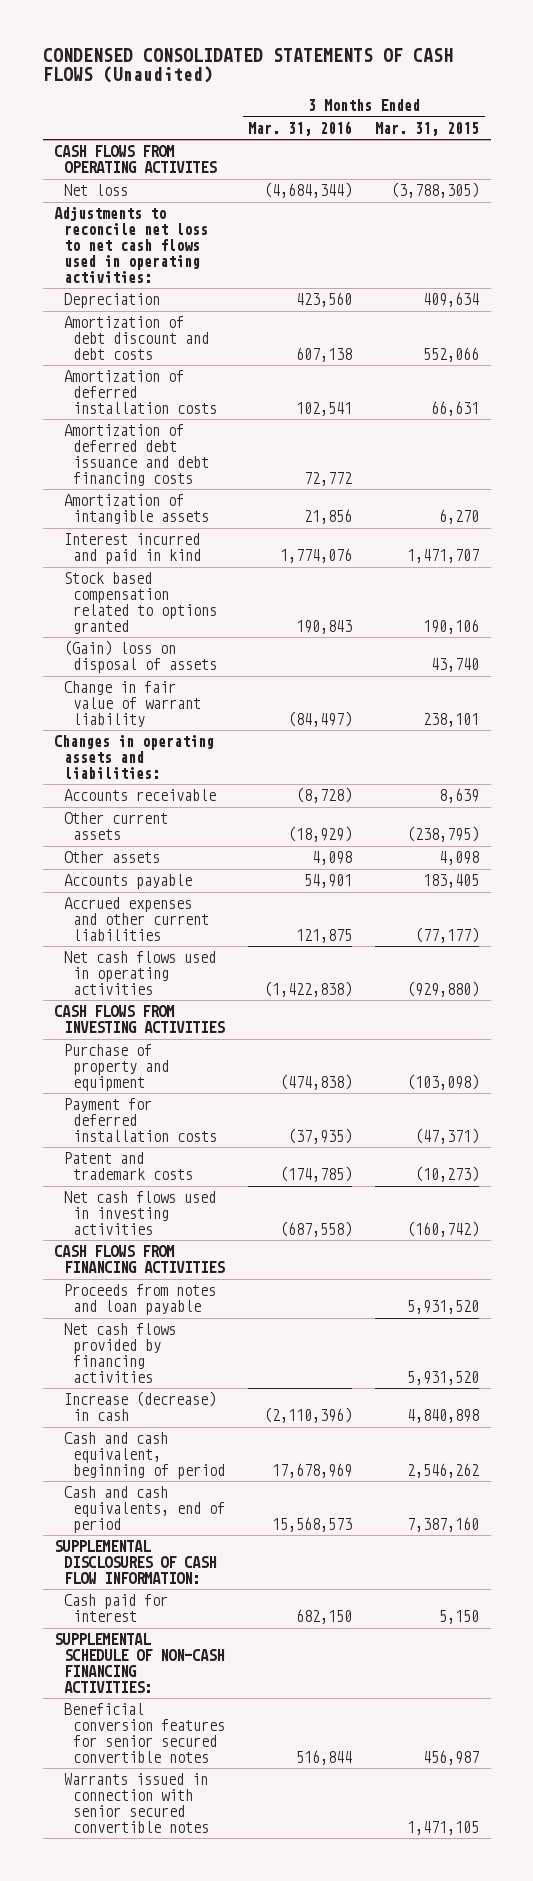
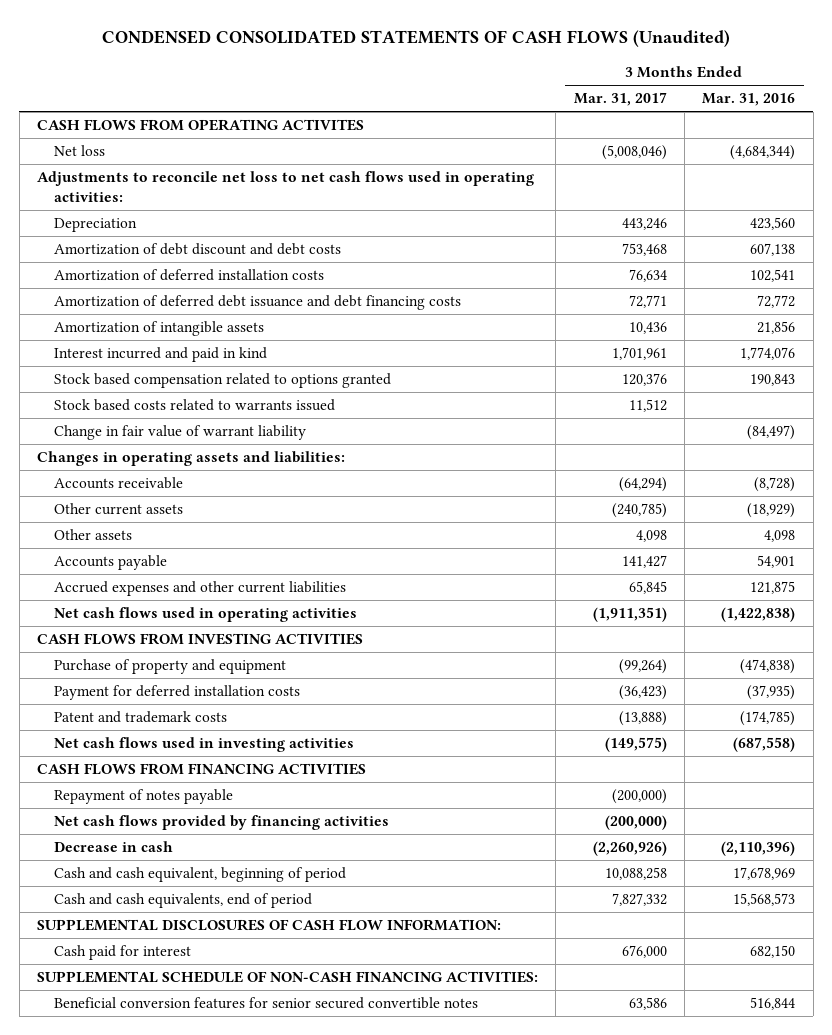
[375,121,480,136] Mar. 31, 2015 -> none
none -> [573,92,667,107] Mar. 31, 2017
[63,640,218,673] (Gain) loss on disposal of assets -> none
none -> [53,399,335,412] Stock based costs related to warrants issued
[63,1284,216,1315] Proceeds from notes and loan payable -> none
none -> [53,789,233,805] Repayment of notes payable
[63,1391,216,1421] Increase (decrease) in cash -> [53,841,173,853] Decrease in cash
[63,1773,210,1833] Warrants issued in connection with senior secured convertible notes -> none

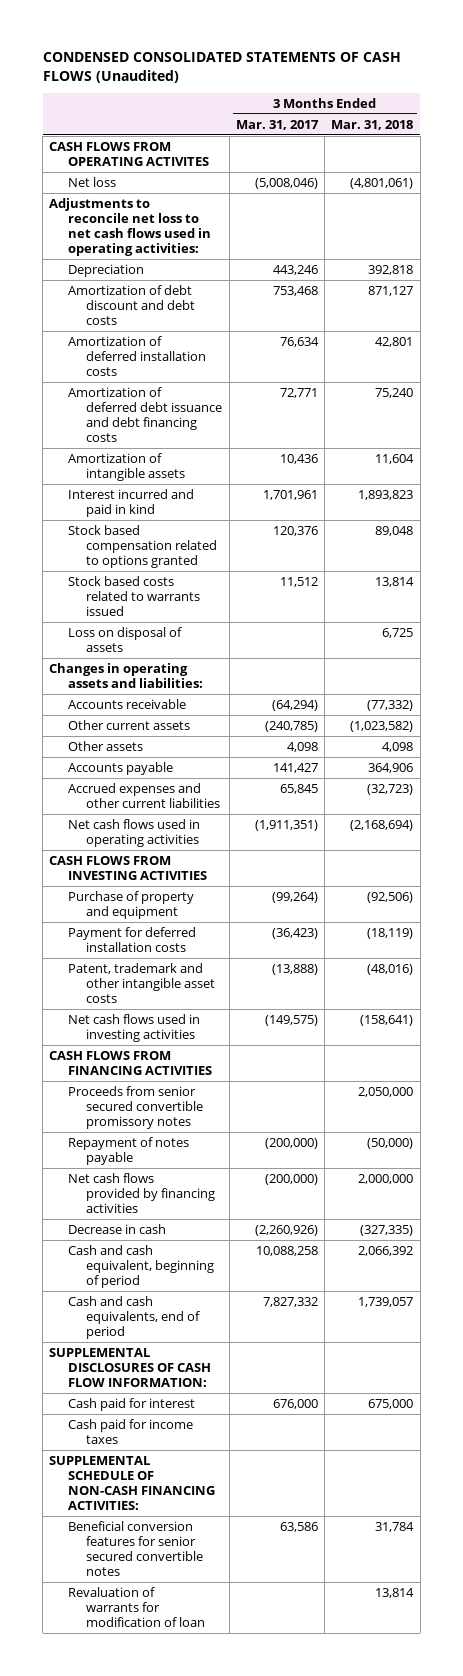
[702,93,796,107] Mar. 31, 2016 -> none
none -> [331,119,414,130] Mar. 31, 2018
[53,425,306,441] Change in fair value of warrant liability -> none
none -> [67,626,182,652] Loss on disposal of assets
[53,711,227,724] Patent and trademark costs -> [67,962,216,1003] Patent, trademark and other intangible asset costs
none -> [67,1085,204,1129] Proceeds from senior secured convertible promissory notes
none -> [67,1418,193,1444] Cash paid for income taxes
none -> [67,1586,206,1627] Revaluation of warrants for modification of loan

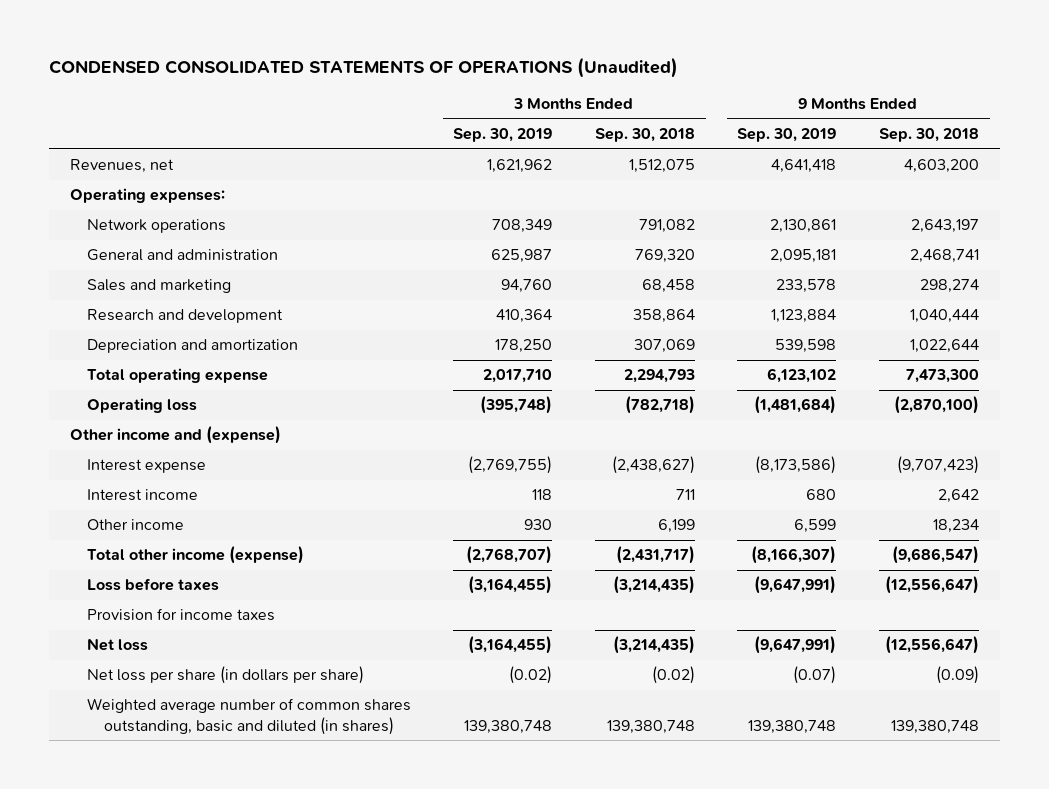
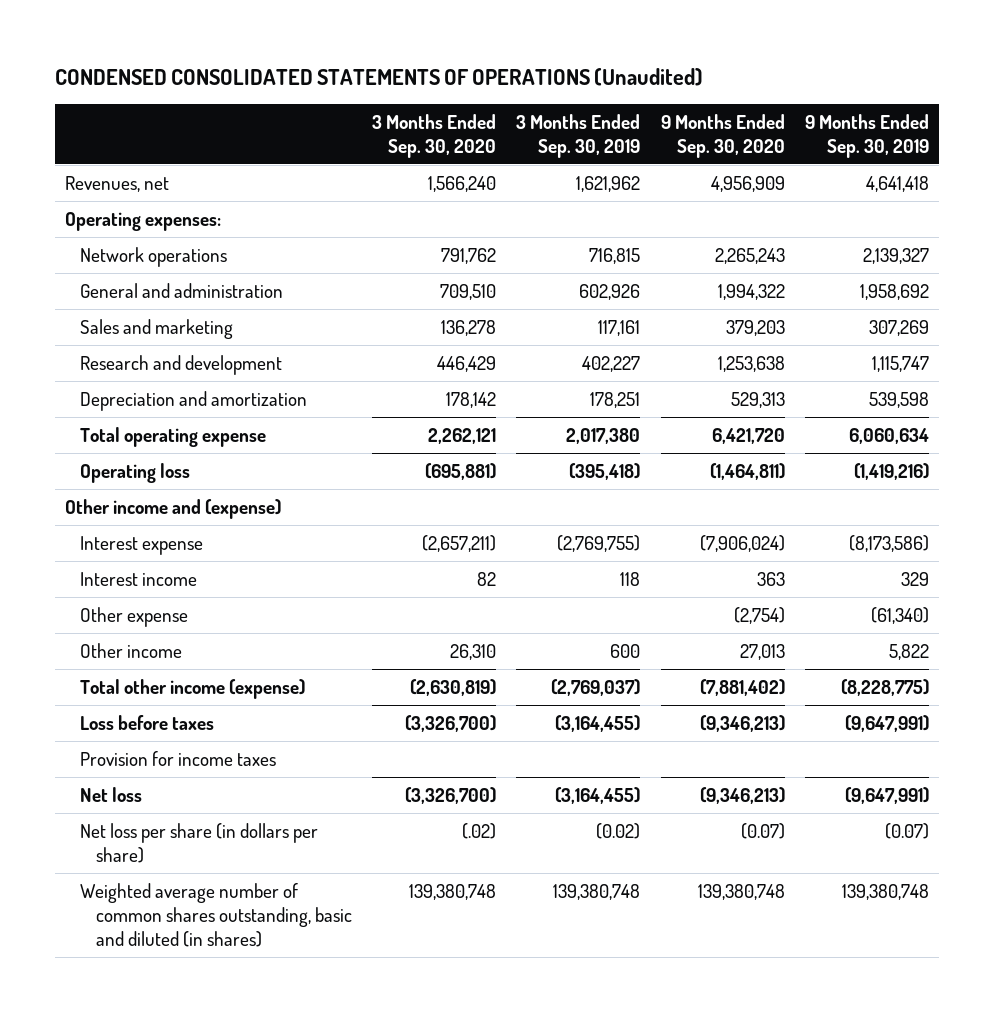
[594,128,695,143] Sep. 30, 2018 -> none
[878,128,979,143] Sep. 30, 2018 -> none
none -> [372,113,497,158] 3 Months Ended Sep. 30, 2020
none -> [660,113,785,158] 9 Months Ended Sep. 30, 2020
[492,219,553,234] 708,349 -> [589,247,641,264] 716,815
[770,219,837,234] 2,130,861 -> [862,247,929,264] 2,139,327
[491,249,553,264] 625,987 -> [579,283,641,300] 602,926
[770,249,837,264] 2,095,181 -> [859,283,929,300] 1,958,692
[501,279,553,294] 94,760 -> [598,319,641,336] 117,161
[776,279,837,294] 233,578 -> [868,319,929,336] 307,269
[496,309,553,324] 410,364 -> [582,355,641,372] 402,227
[771,309,837,324] 1,123,884 -> [871,355,929,372] 1,115,747
[495,339,553,354] 178,250 -> [590,391,641,408] 178,251
[483,369,553,384] 2,017,710 -> [566,427,641,444] 2,017,380
[767,368,837,384] 6,123,102 -> [848,427,929,444] 6,060,634
[480,396,553,415] (395,748) -> [569,462,641,480] (395,418)
[754,396,837,415] (1,481,684) -> [853,462,929,480] (1,419,216)
[806,489,837,501] 680 -> [900,571,929,586] 329
none -> [80,606,189,627] Other expense
[524,519,553,531] 930 -> [610,643,641,658] 600
[794,519,837,534] 6,599 -> [888,643,929,660] 5,822
[466,546,553,565] (2,768,707) -> [551,678,641,696] (2,769,037)
[751,546,837,565] (8,166,307) -> [840,678,929,696] (8,228,775)

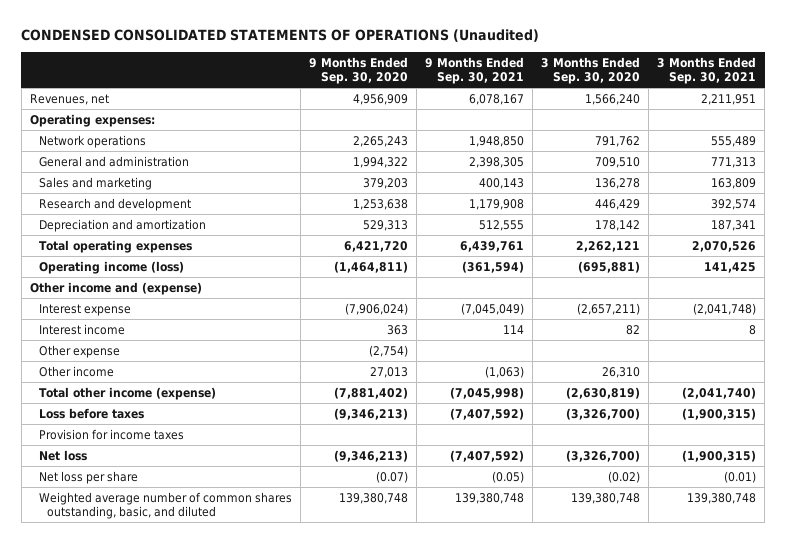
[516,113,641,158] 3 Months Ended Sep. 30, 2019 -> none
[804,113,929,158] 9 Months Ended Sep. 30, 2019 -> none
none -> [424,56,524,85] 9 Months Ended Sep. 30, 2021
none -> [657,56,757,85] 3 Months Ended Sep. 30, 2021
[80,426,267,447] Total operating expense -> [38,239,192,253] Total operating expenses
[80,462,191,483] Operating loss -> [38,260,184,274] Operating income (loss)
[80,822,319,864] Net loss per share (in dollars per share) -> [38,470,138,484] Net loss per share
[462,822,497,839] (.02) -> [608,470,641,483] (0.02)
[80,882,352,948] Weighted average number of common shares outstanding, basic and diluted (in shares) -> [38,491,292,520] Weighted average number of common shares outstanding, basic, and diluted

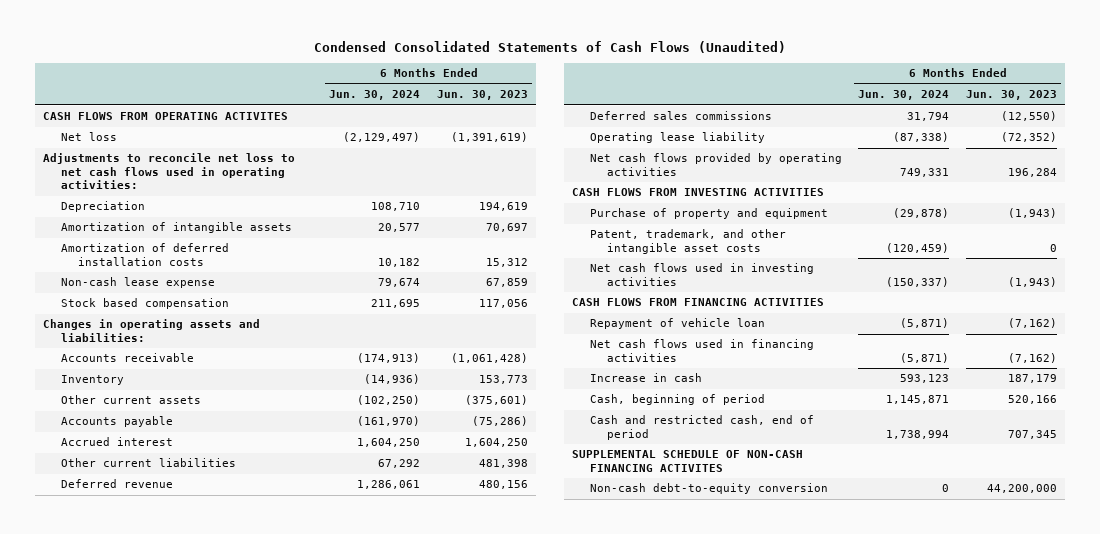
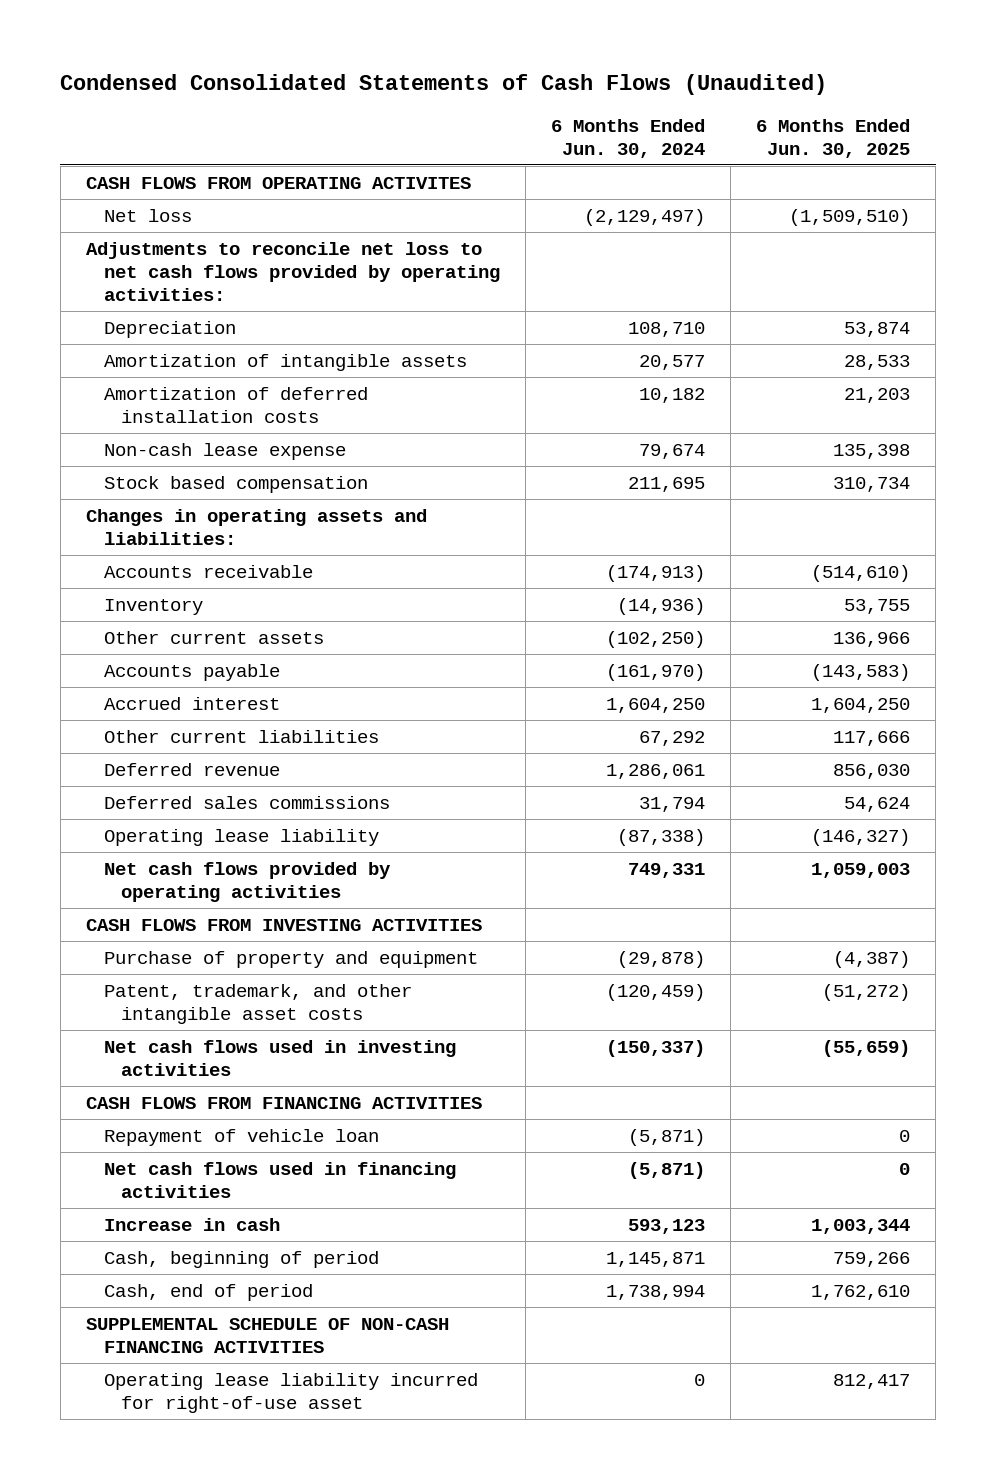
[437,90,529,101] Jun. 30, 2023 -> none
none -> [755,118,910,158] 6 Months Ended Jun. 30, 2025
[43,153,296,190] Adjustments to reconcile net loss to net cash flows used in operating activities: -> [85,241,500,301] Adjustments to reconcile net loss to net cash flows provided by operating activities:
[589,483,828,495] Non-cash debt-to-equity conversion -> none
[589,415,814,440] Cash and restricted cash, end of period -> [103,1283,313,1301] Cash, end of period
[572,450,804,472] SUPPLEMENTAL SCHEDULE OF NON-CASH FINANCING ACTIVITES -> [85,1317,449,1353] SUPPLEMENTAL SCHEDULE OF NON-CASH FINANCING ACTIVITIES
none -> [103,1372,478,1413] Operating lease liability incurred for right-of-use asset

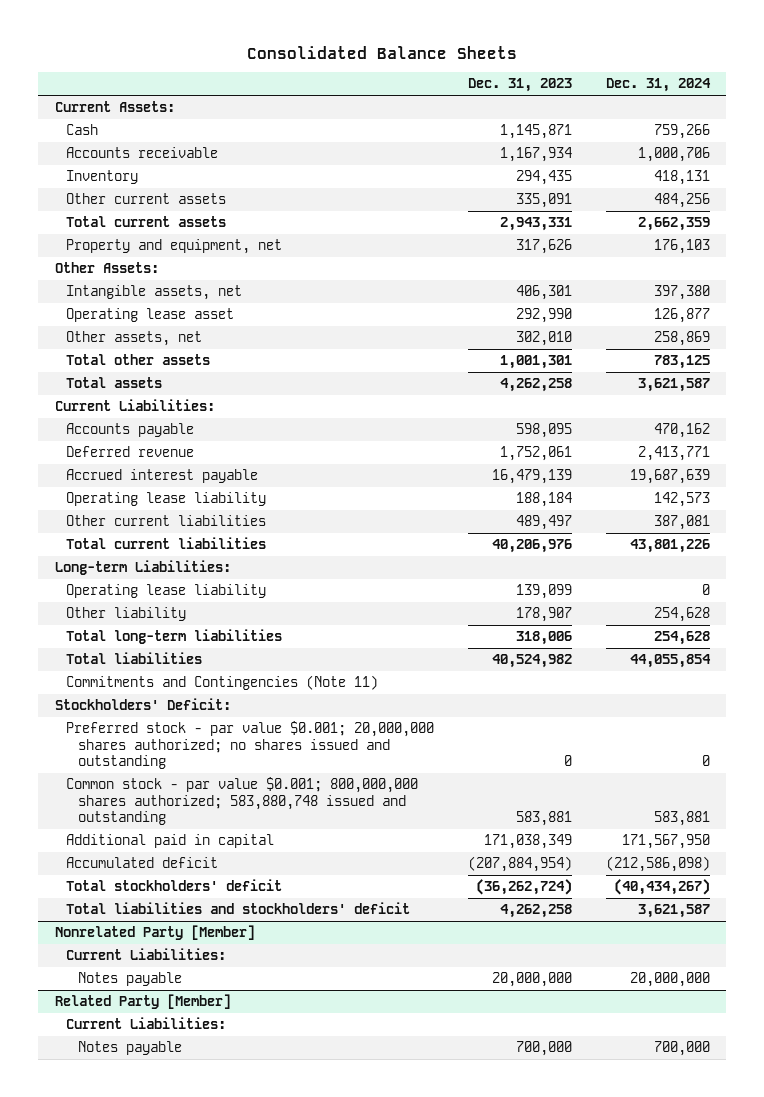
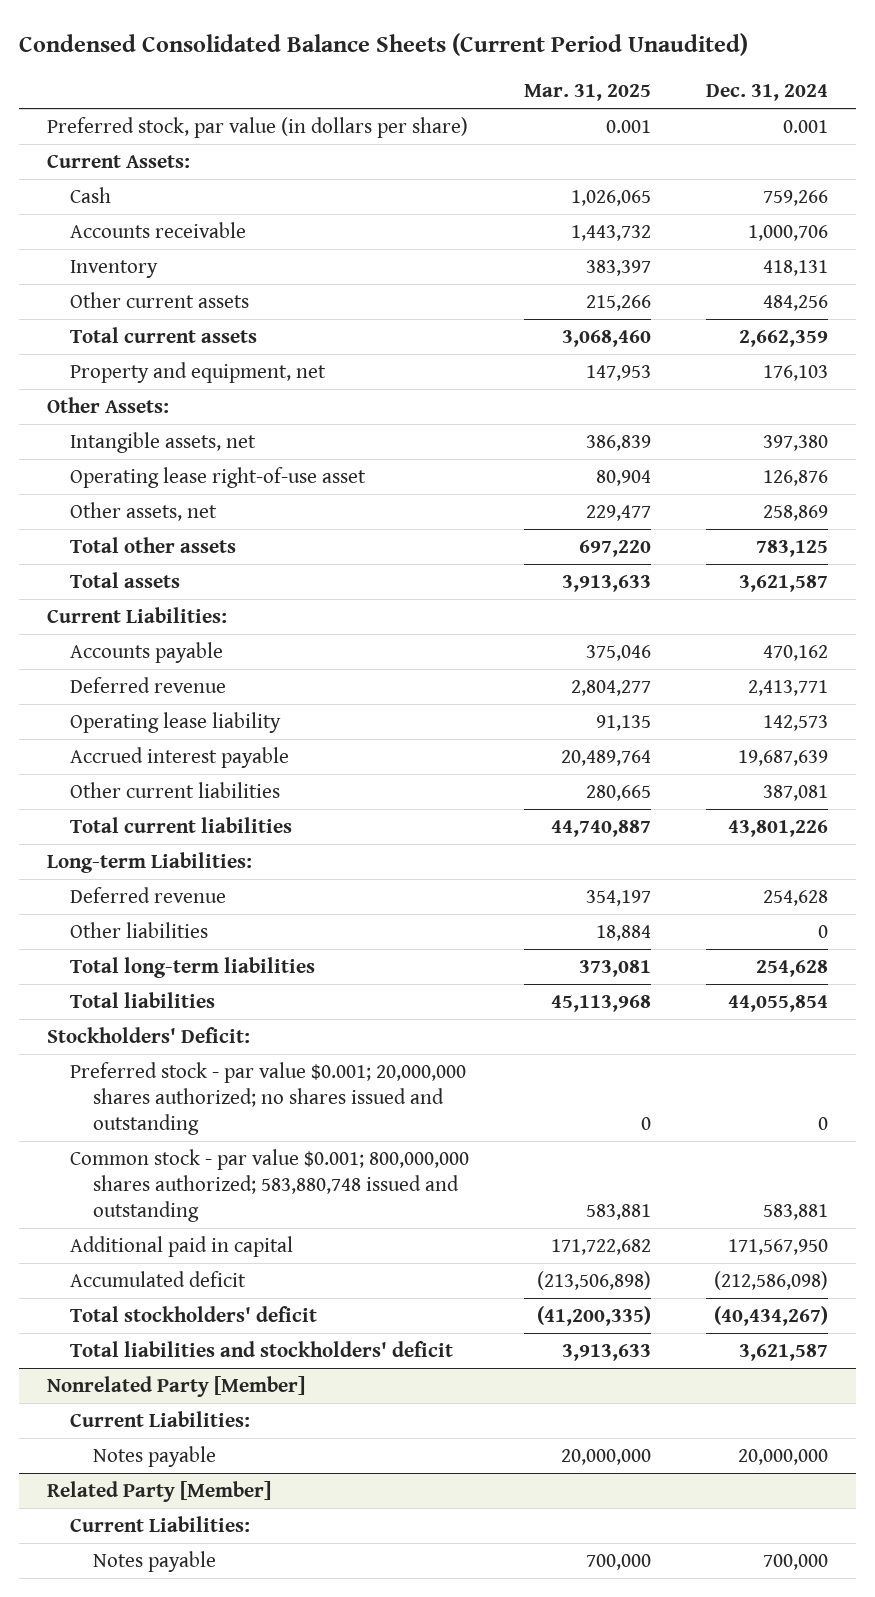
[247,45,518,59] Consolidated Balance Sheets -> [19,32,749,56] Condensed Consolidated Balance Sheets (Current Period Unaudited)
[468,78,573,93] Dec. 31, 2023 -> none
none -> [524,83,652,101] Mar. 31, 2025
none -> [46,117,468,139] Preferred stock, par value (in dollars per share)
[66,308,235,323] Operating lease asset -> [69,467,366,489] Operating lease right-of-use asset
[653,308,710,324] 126,877 -> [763,470,829,487] 126,876
[66,469,259,484] Accrued interest payable -> [69,747,289,769] Accrued interest payable
[66,584,267,599] Operating lease liability -> none
none -> [69,887,226,904] Deferred revenue
[66,607,187,622] Other liability -> [69,922,208,939] Other liabilities
[653,607,710,623] 254,628 -> [818,925,829,939] 0
[66,675,379,691] Commitments and Contingencies (Note 11) -> none

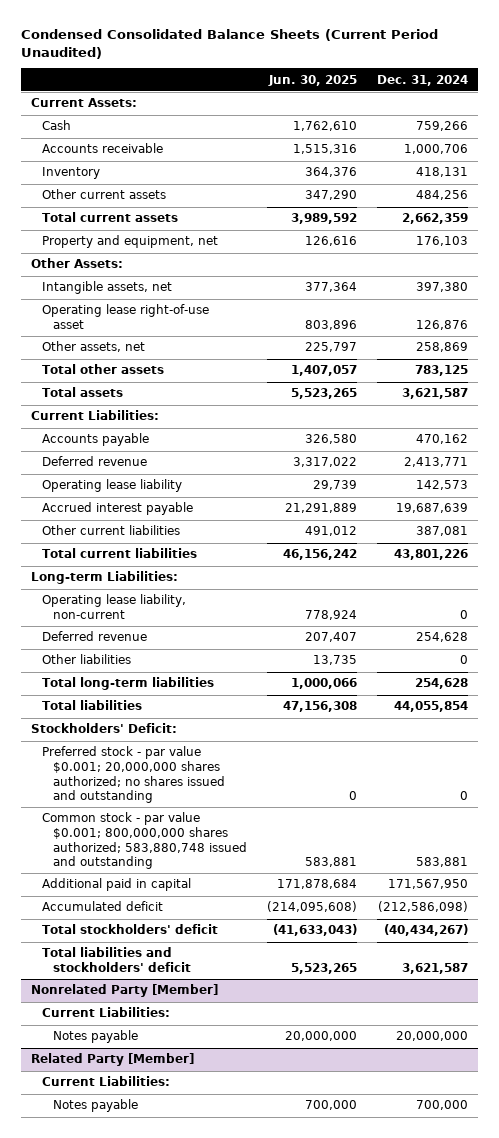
[524,83,652,101] Mar. 31, 2025 -> none
none -> [267,74,357,86] Jun. 30, 2025
[46,117,468,139] Preferred stock, par value (in dollars per share) -> none
none -> [42,594,187,620] Operating lease liability, non-current

